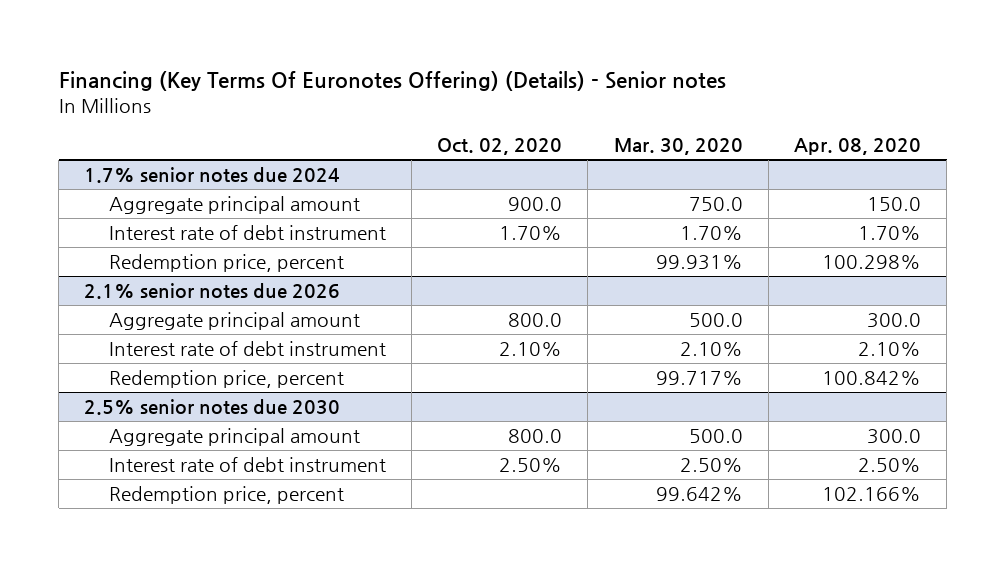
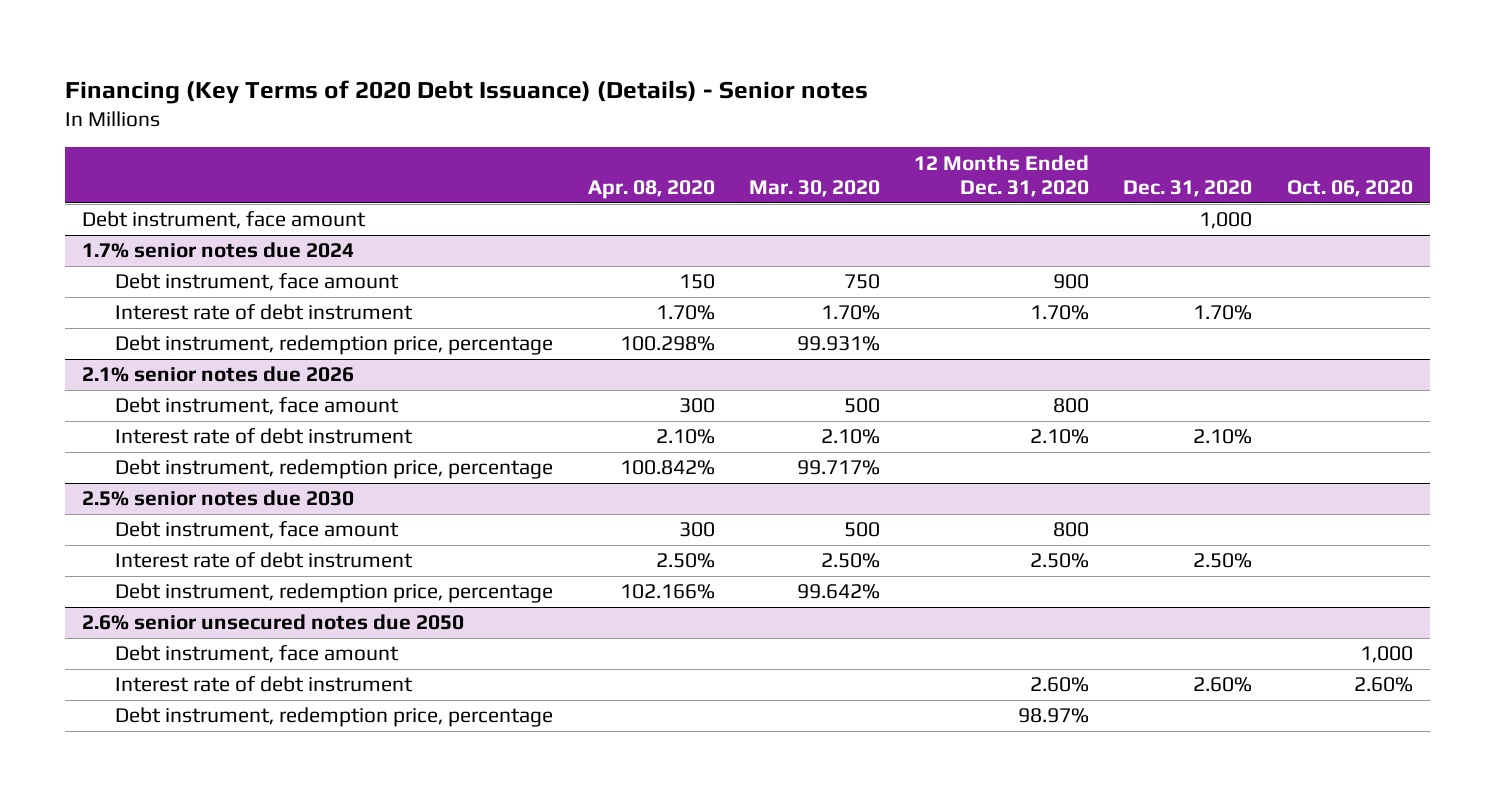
[58,71,726,92] Financing (Key Terms Of Euronotes Offering) (Details) - Senior notes -> [64,79,868,104] Financing (Key Terms of 2020 Debt Issuance) (Details) - Senior notes
[437,138,563,156] Oct. 02, 2020 -> none
none -> [914,154,1090,198] 12 Months Ended Dec. 31, 2020
none -> [1123,180,1253,198] Dec. 31, 2020
none -> [1286,180,1413,198] Oct. 06, 2020
none -> [81,211,366,230] Debt instrument, face amount
[108,195,360,214] Aggregate principal amount -> none
none -> [115,273,400,292] Debt instrument, face amount
[108,253,344,272] Redemption price, percent -> [115,335,554,356] Debt instrument, redemption price, percentage
[108,311,360,330] Aggregate principal amount -> none
none -> [115,397,400,416] Debt instrument, face amount
[108,369,344,388] Redemption price, percent -> [115,459,554,480] Debt instrument, redemption price, percentage
[108,427,360,446] Aggregate principal amount -> none
none -> [115,521,400,540] Debt instrument, face amount
[108,485,344,504] Redemption price, percent -> [115,583,554,604] Debt instrument, redemption price, percentage
none -> [81,614,464,631] 2.6% senior unsecured notes due 2050
none -> [115,645,400,664] Debt instrument, face amount
none -> [115,676,414,693] Interest rate of debt instrument
none -> [115,707,554,728] Debt instrument, redemption price, percentage

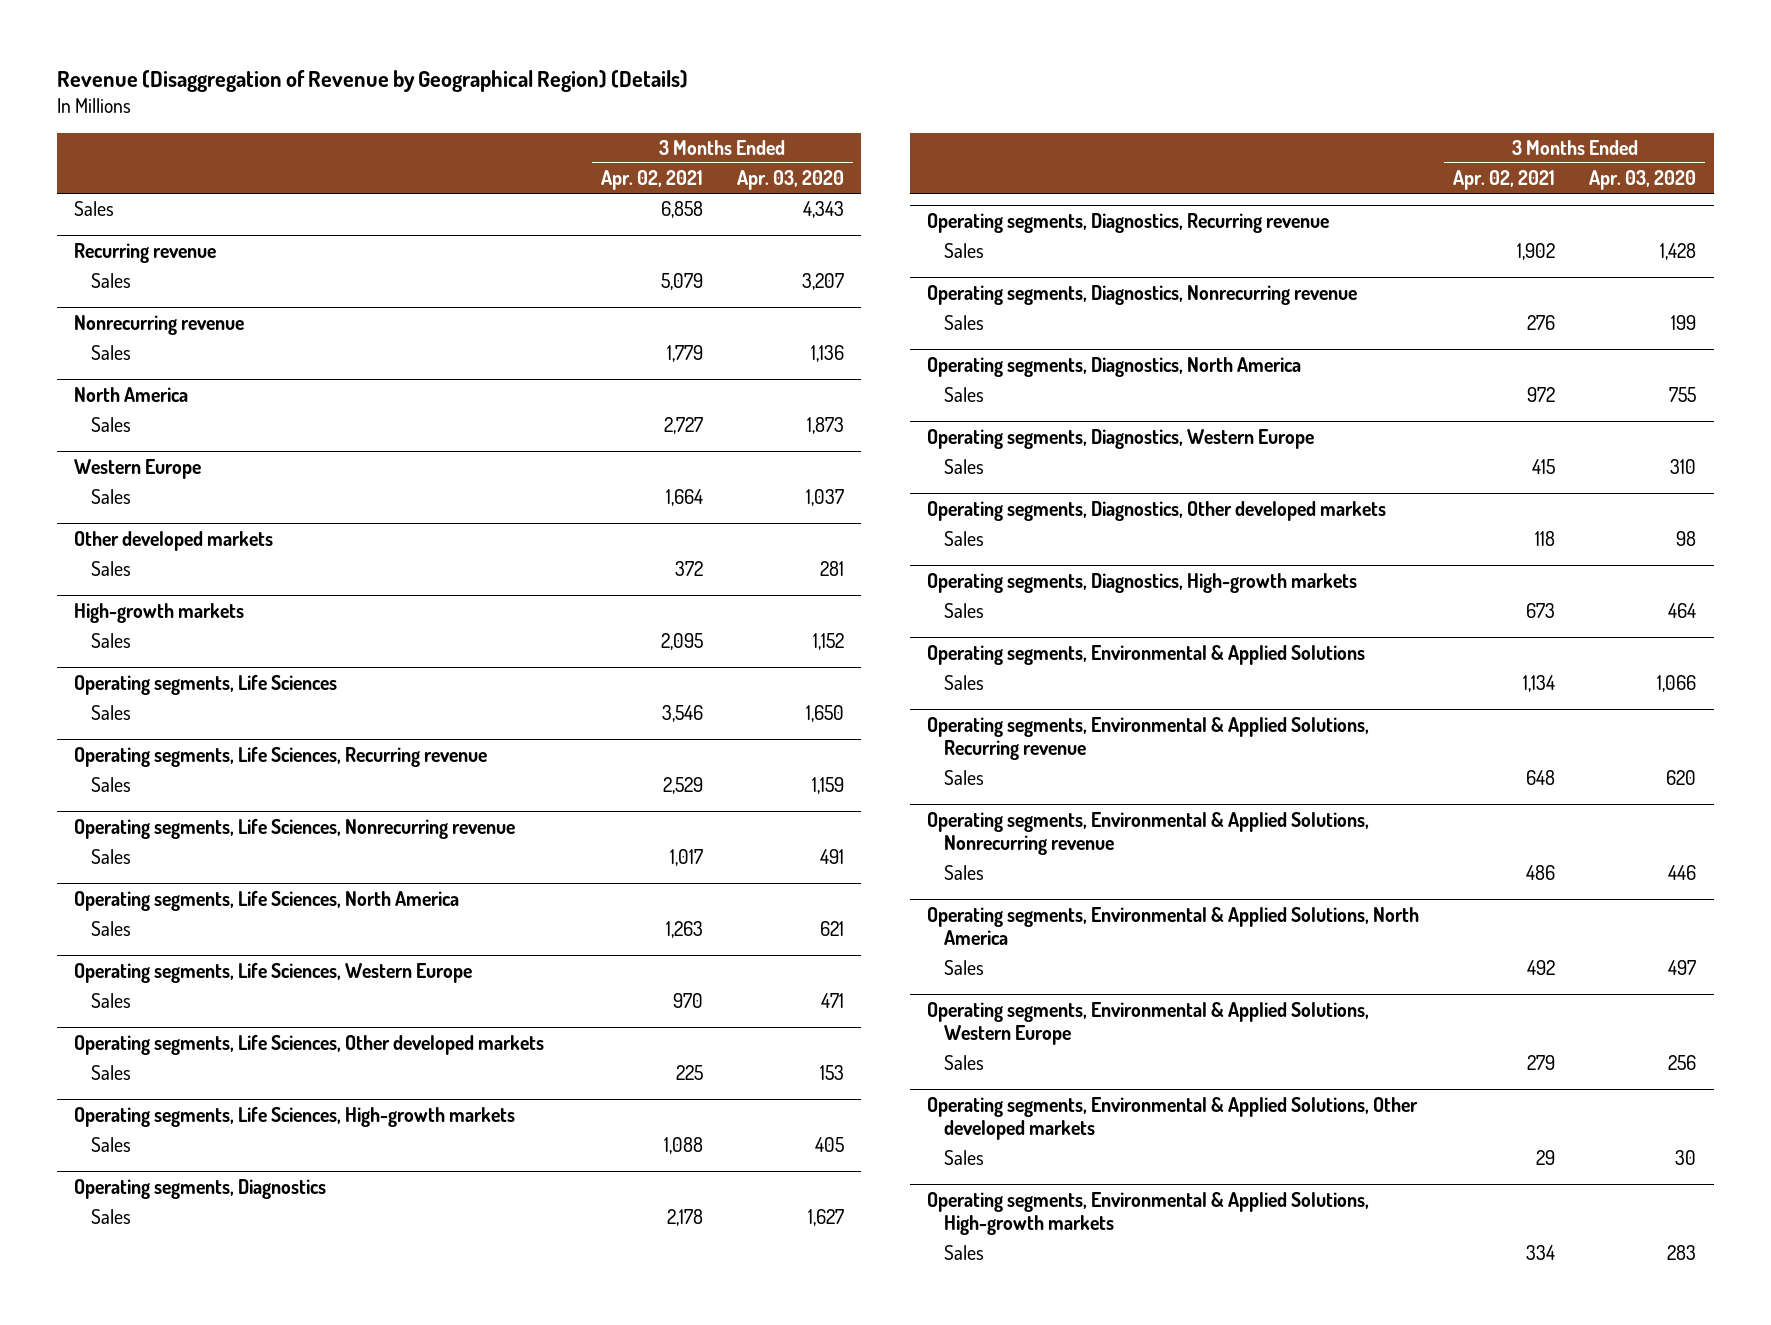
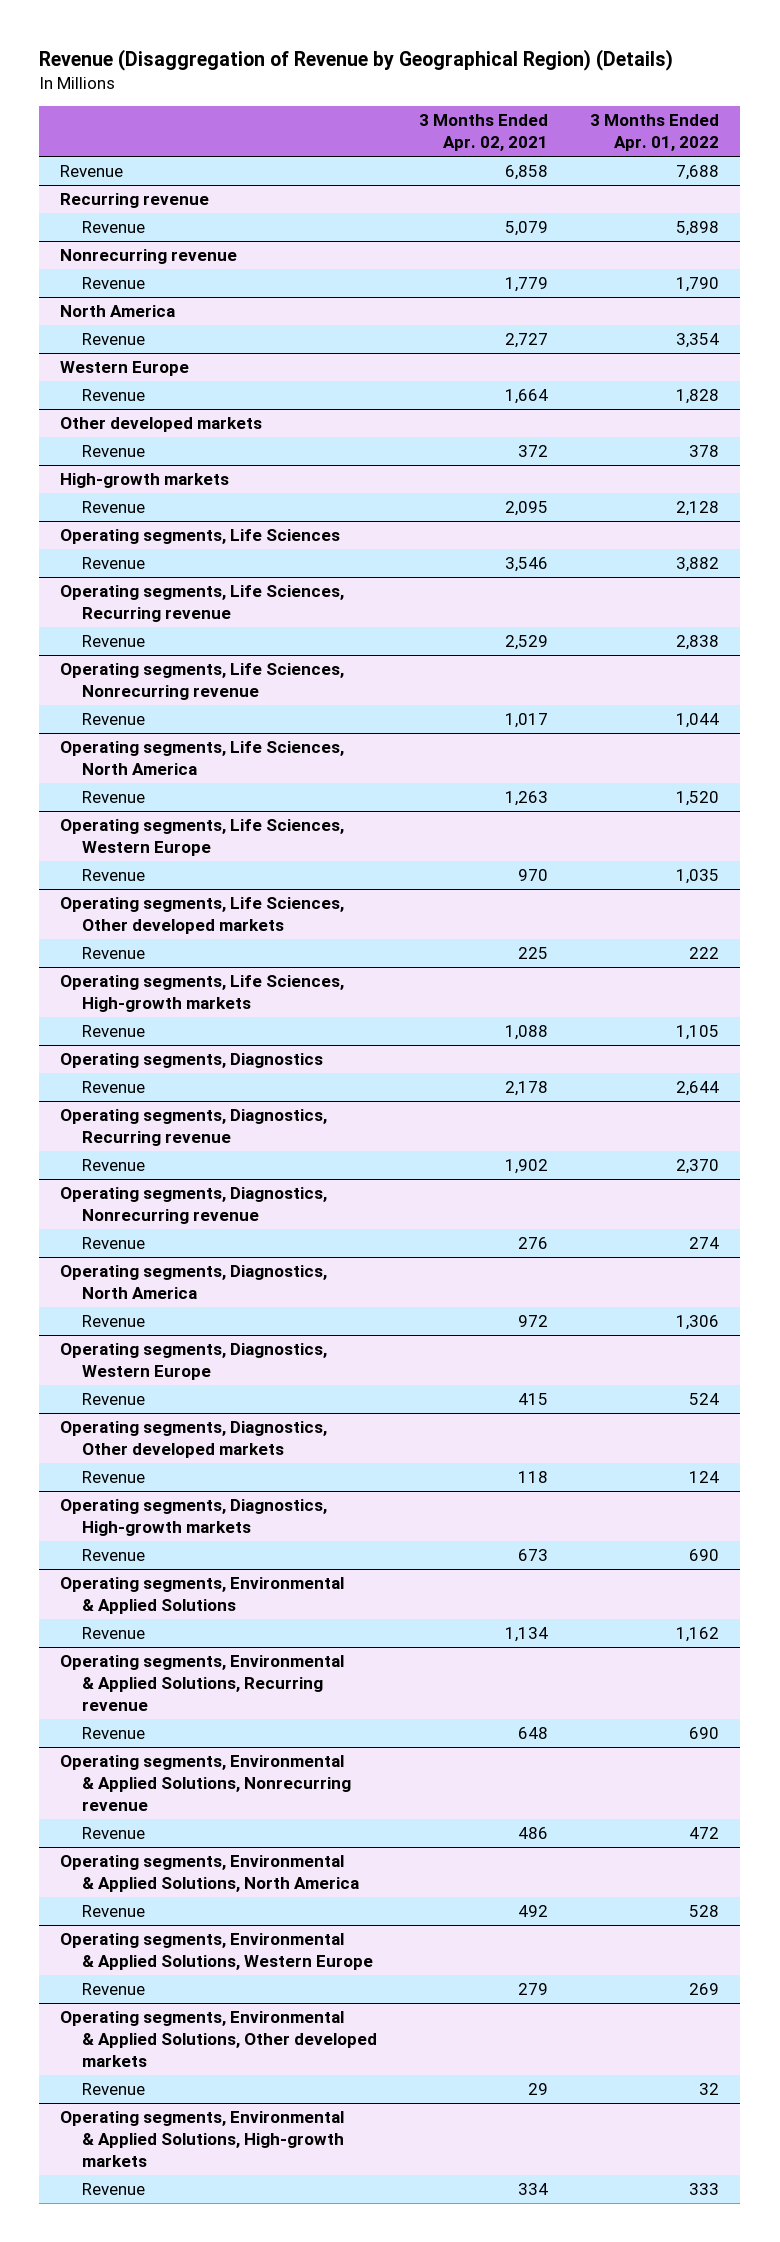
[737,170,845,191] Apr. 03, 2020 -> none
none -> [590,114,720,151] 3 Months Ended Apr. 01, 2022
[74,201,115,217] Sales -> [60,165,124,178] Revenue
[91,273,132,289] Sales -> [82,221,146,234] Revenue
[91,345,132,361] Sales -> [82,277,146,290] Revenue
[91,417,132,433] Sales -> [82,333,146,346] Revenue
[91,489,132,505] Sales -> [82,389,146,402] Revenue
[91,561,132,577] Sales -> [82,445,146,458] Revenue
[91,633,132,649] Sales -> [82,501,146,514] Revenue
[91,705,132,721] Sales -> [82,557,146,570] Revenue
[91,777,132,793] Sales -> [82,635,146,648] Revenue
[91,849,132,865] Sales -> [82,713,146,726] Revenue
[91,921,132,937] Sales -> [82,791,146,804] Revenue
[91,993,132,1009] Sales -> [82,869,146,882] Revenue
[91,1065,132,1081] Sales -> [82,947,146,960] Revenue
[91,1137,132,1153] Sales -> [82,1025,146,1038] Revenue
[91,1209,132,1225] Sales -> [82,1081,146,1094] Revenue
[943,243,984,259] Sales -> [82,1159,146,1172] Revenue
[943,315,984,331] Sales -> [82,1237,146,1250] Revenue
[943,387,984,403] Sales -> [82,1315,146,1328] Revenue
[943,459,984,475] Sales -> [82,1393,146,1406] Revenue
[943,531,984,547] Sales -> [82,1471,146,1484] Revenue
[943,603,984,619] Sales -> [82,1549,146,1562] Revenue
[943,675,984,691] Sales -> [82,1627,146,1640] Revenue
[943,770,984,786] Sales -> [82,1727,146,1740] Revenue
[943,865,984,881] Sales -> [82,1827,146,1840] Revenue
[943,960,984,976] Sales -> [82,1905,146,1918] Revenue
[943,1055,984,1071] Sales -> [82,1983,146,1996] Revenue
[943,1150,984,1166] Sales -> [82,2083,146,2096] Revenue
[943,1245,984,1261] Sales -> [82,2183,146,2196] Revenue

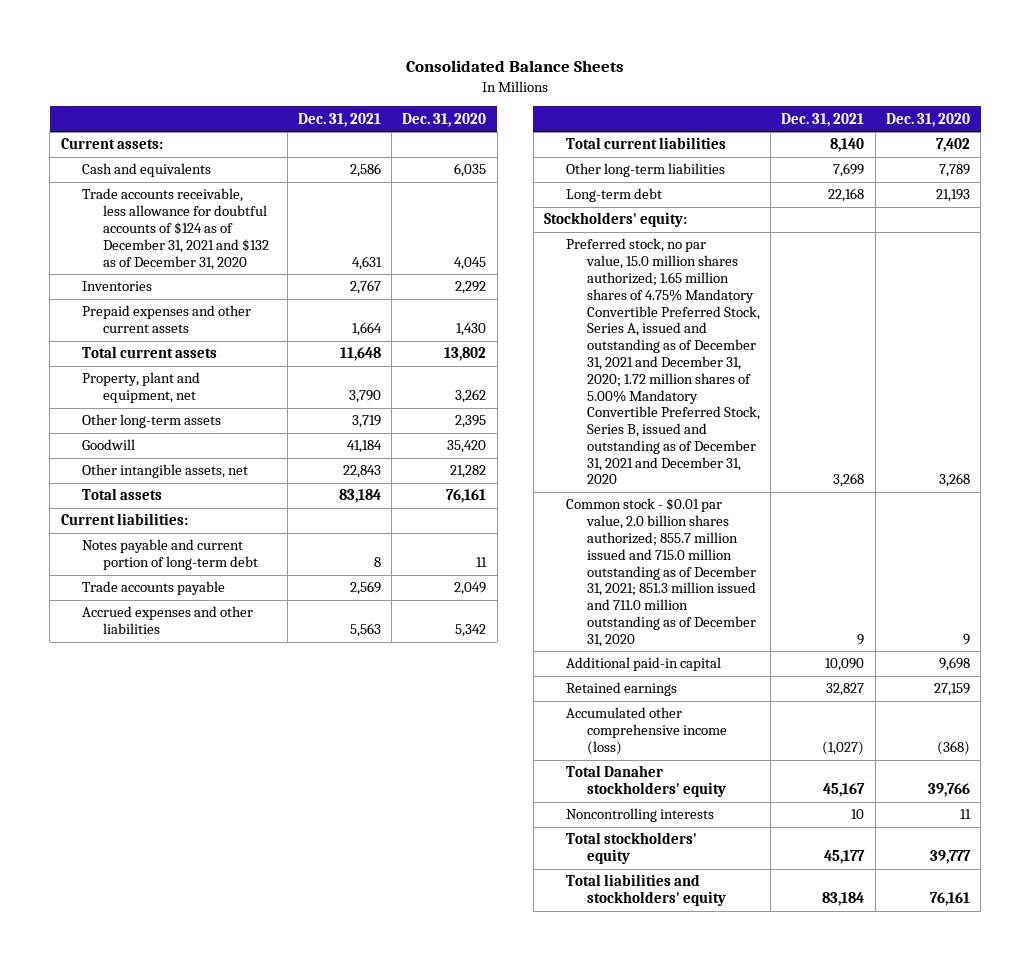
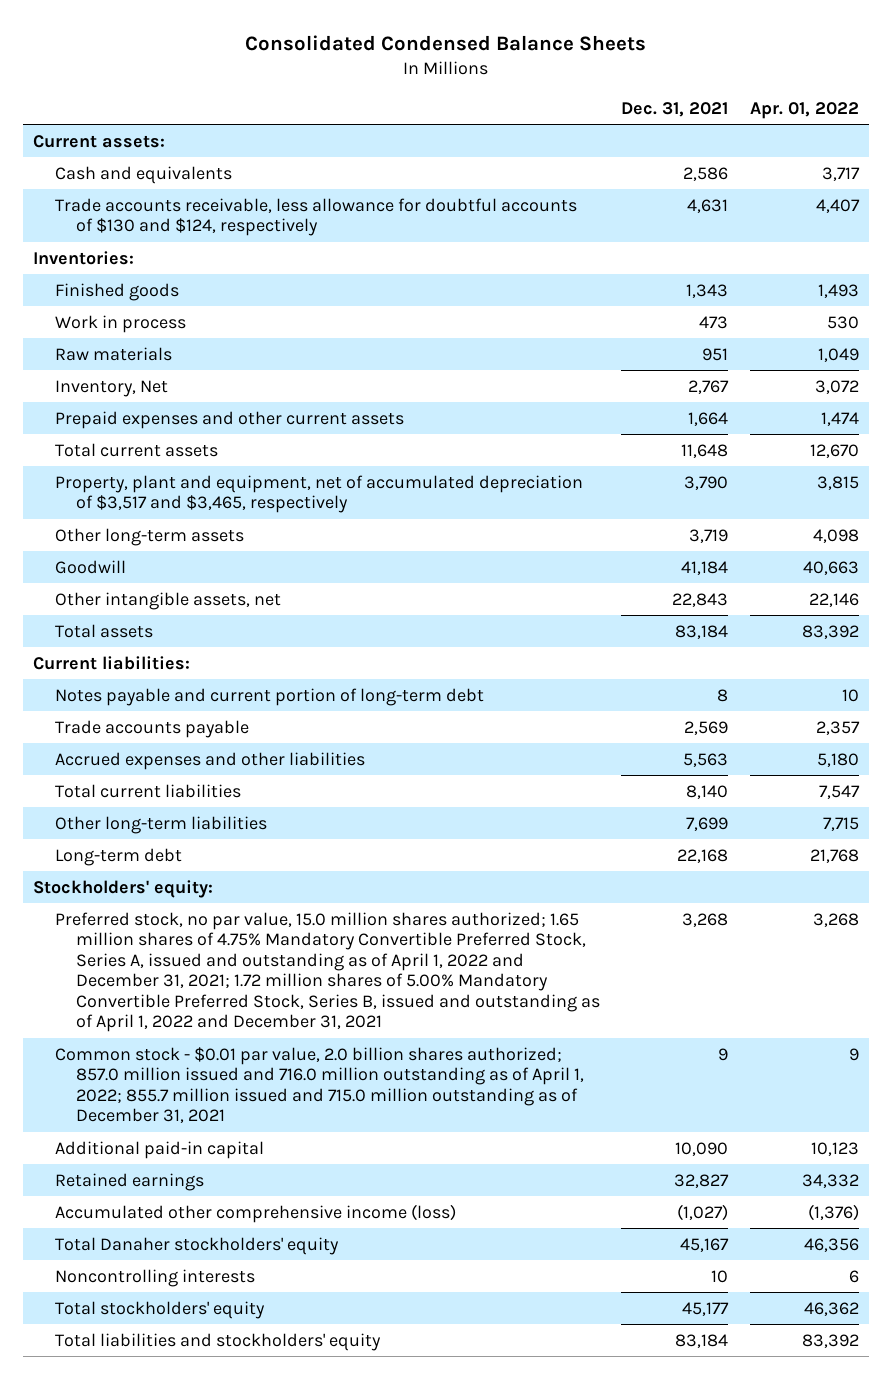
[406,60,625,73] Consolidated Balance Sheets -> [244,35,646,52] Consolidated Condensed Balance Sheets
[402,112,487,127] Dec. 31, 2020 -> none
none -> [749,101,859,119] Apr. 01, 2022
[81,188,270,270] Trade accounts receivable, less allowance for doubtful accounts of $124 as of December 31, 2021 and $132 as of December 31, 2020 -> [54,197,577,237] Trade accounts receivable, less allowance for doubtful accounts of $130 and $124, respectively
none -> [33,250,135,265] Inventories:
none -> [54,282,179,301] Finished goods
none -> [54,314,186,333] Work in process
none -> [54,346,172,361] Raw materials
[81,281,152,292] Inventories -> [54,379,168,397] Inventory, Net
[81,372,200,404] Property, plant and equipment, net -> [54,474,583,514] Property, plant and equipment, net of accumulated depreciation of $3,517 and $3,465, respectively
[565,238,760,485] Preferred stock, no par value, 15.0 million shares authorized; 1.65 million shares of 4.75% Mandatory Convertible Preferred Stock, Series A, issued and outstanding as of December 31, 2021 and December 31, 2020; 1.72 million shares of 5.00% Mandatory Convertible Preferred Stock, Series B, issued and outstanding as of December 31, 2021 and December 31, 2020 -> [54,911,601,1033] Preferred stock, no par value, 15.0 million shares authorized; 1.65 million shares of 4.75% Mandatory Convertible Preferred Stock, Series A, issued and outstanding as of April 1, 2022 and December 31, 2021; 1.72 million shares of 5.00% Mandatory Convertible Preferred Stock, Series B, issued and outstanding as of April 1, 2022 and December 31, 2021
[565,498,756,647] Common stock - $0.01 par value, 2.0 billion shares authorized; 855.7 million issued and 715.0 million outstanding as of December 31, 2021; 851.3 million issued and 711.0 million outstanding as of December 31, 2020 -> [54,1046,585,1124] Common stock - $0.01 par value, 2.0 billion shares authorized; 857.0 million issued and 716.0 million outstanding as of April 1, 2022; 855.7 million issued and 715.0 million outstanding as of December 31, 2021

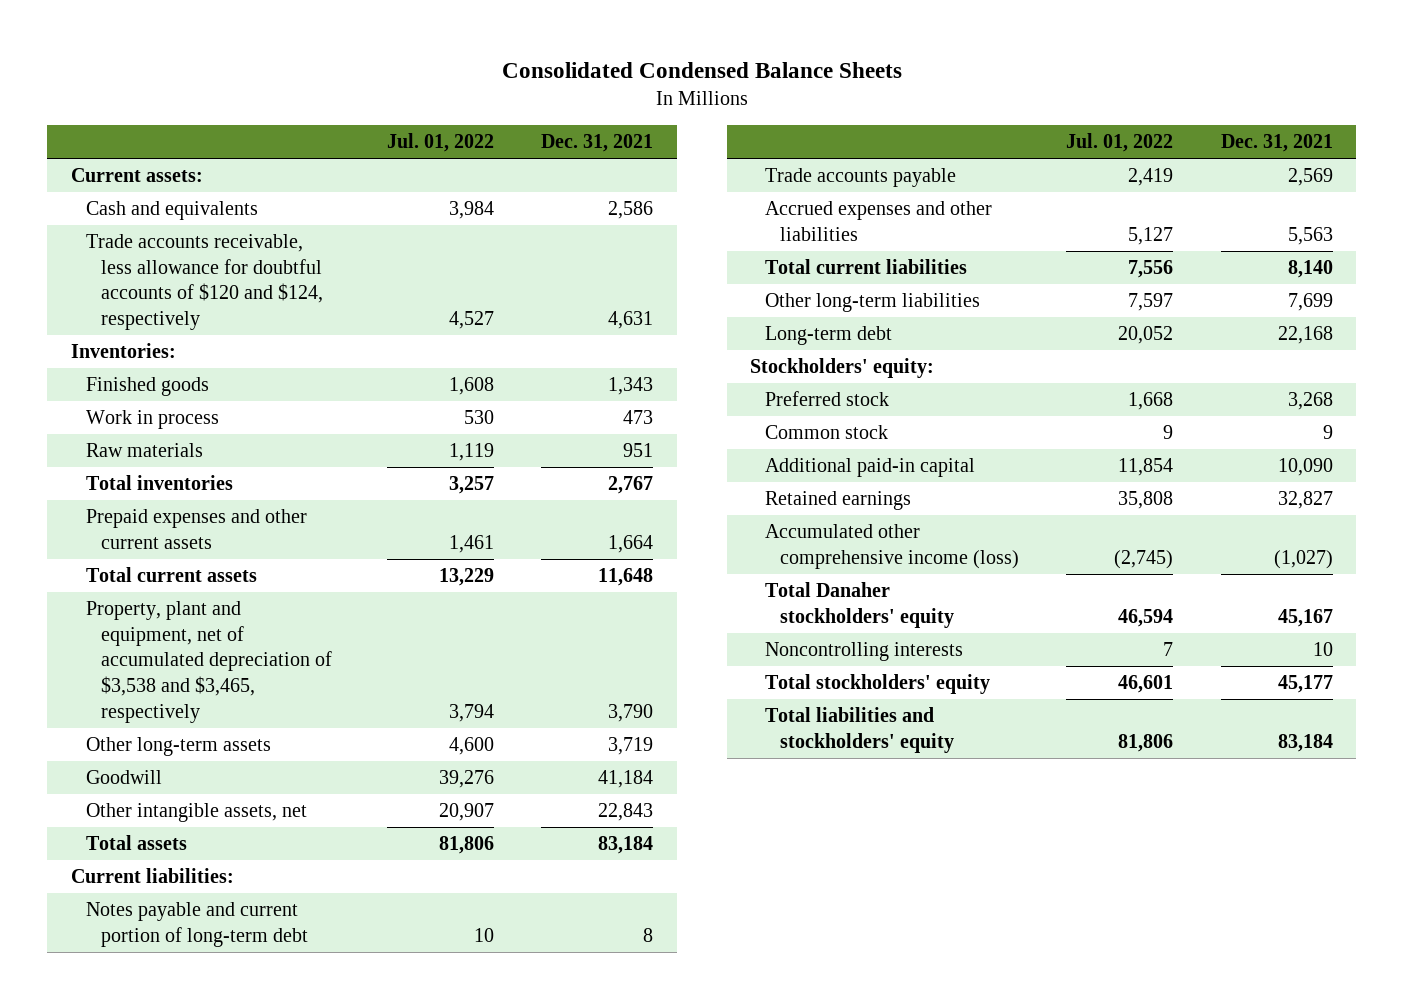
[749,101,859,119] Apr. 01, 2022 -> none
none -> [387,133,495,153] Jul. 01, 2022
[54,197,577,237] Trade accounts receivable, less allowance for doubtful accounts of $130 and $124, respectively -> [85,234,324,331] Trade accounts receivable, less allowance for doubtful accounts of $120 and $124, respectively
[54,379,168,397] Inventory, Net -> [85,475,233,491] Total inventories
[54,474,583,514] Property, plant and equipment, net of accumulated depreciation of $3,517 and $3,465, respectively -> [85,601,333,723] Property, plant and equipment, net of accumulated depreciation of $3,538 and $3,465, respectively
[54,911,601,1033] Preferred stock, no par value, 15.0 million shares authorized; 1.65 million shares of 4.75% Mandatory Convertible Preferred Stock, Series A, issued and outstanding as of April 1, 2022 and December 31, 2021; 1.72 million shares of 5.00% Mandatory Convertible Preferred Stock, Series B, issued and outstanding as of April 1, 2022 and December 31, 2021 -> [765,391,890,407] Preferred stock
[54,1046,585,1124] Common stock - $0.01 par value, 2.0 billion shares authorized; 857.0 million issued and 716.0 million outstanding as of April 1, 2022; 855.7 million issued and 715.0 million outstanding as of December 31, 2021 -> [765,425,889,440] Common stock

